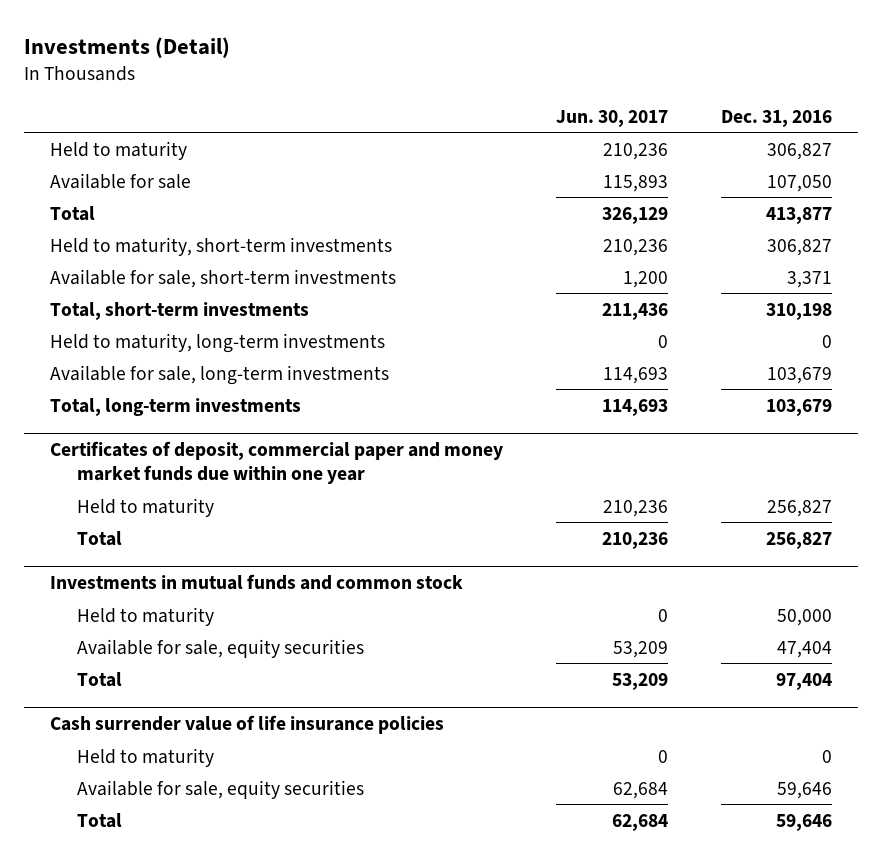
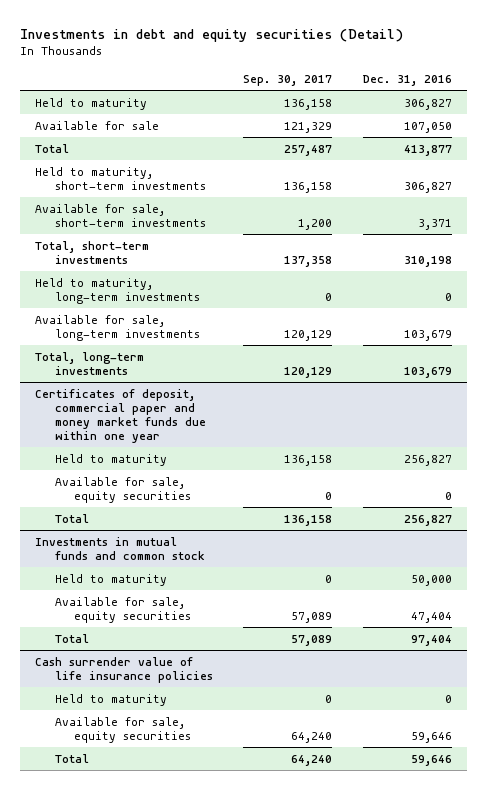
[23,37,230,59] Investments (Detail) -> [20,29,404,43] Investments in debt and equity securities (Detail)
[555,109,668,127] Jun. 30, 2017 -> none
none -> [243,75,333,87] Sep. 30, 2017
none -> [54,476,192,503] Available for sale, equity securities

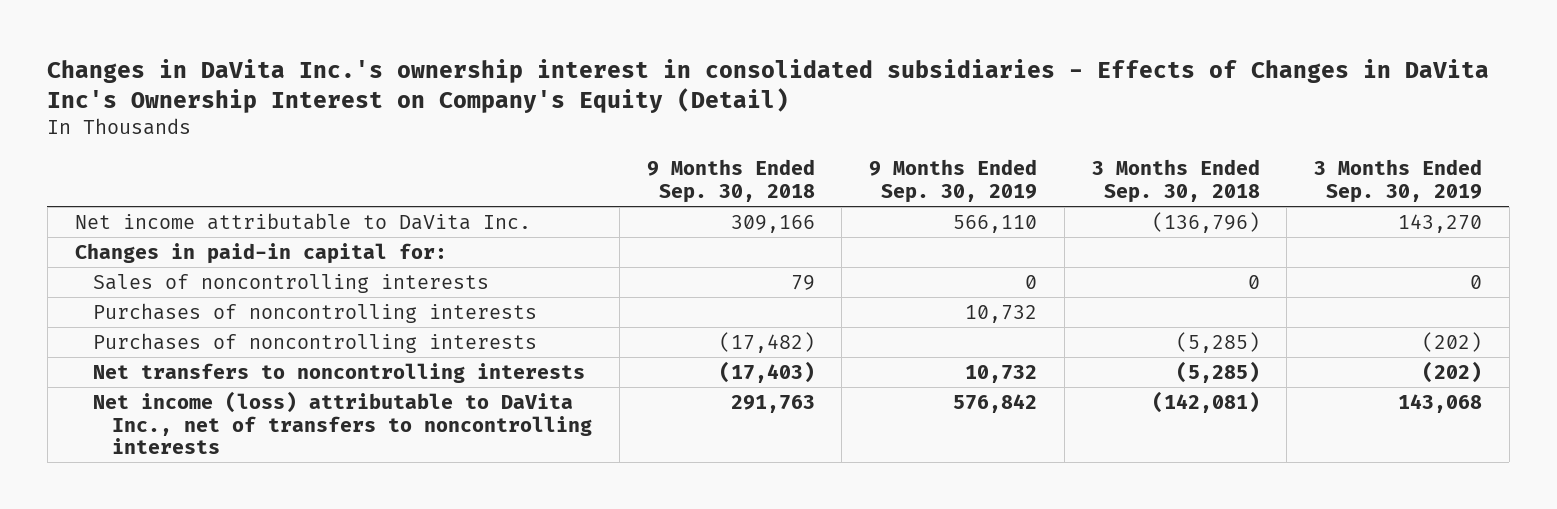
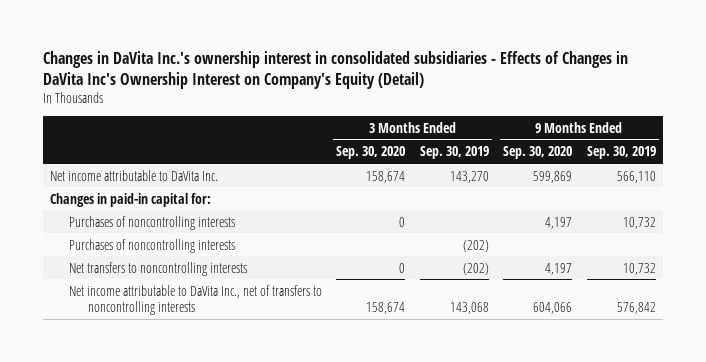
[646,159,815,204] 9 Months Ended Sep. 30, 2018 -> none
[1091,159,1260,204] 3 Months Ended Sep. 30, 2018 -> none
none -> [336,146,406,160] Sep. 30, 2020
none -> [503,146,573,160] Sep. 30, 2020
[93,273,490,293] Sales of noncontrolling interests -> none
[93,390,593,455] Net income (loss) attributable to DaVita Inc., net of transfers to noncontrolling interests -> [69,284,323,316] Net income attributable to DaVita Inc., net of transfers to noncontrolling interests

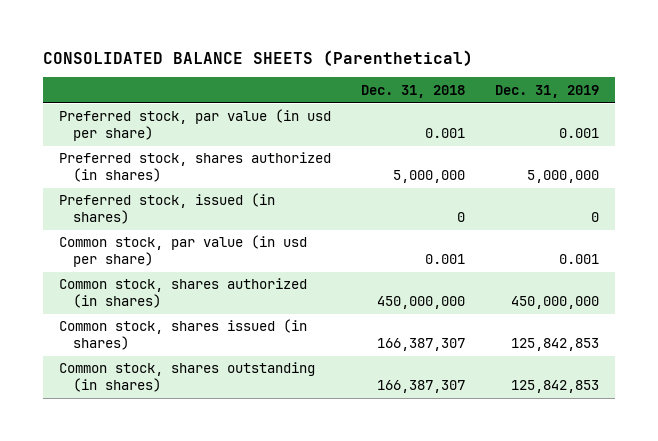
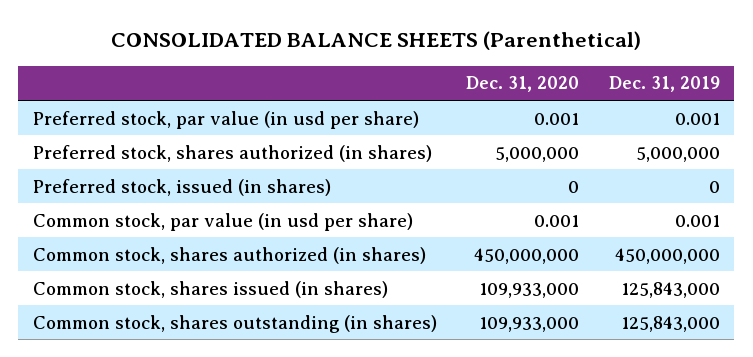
[361,84,466,98] Dec. 31, 2018 -> none
none -> [466,76,580,93] Dec. 31, 2020
[511,338,600,352] 125,842,853 -> [620,281,720,298] 125,843,000
[511,380,600,394] 125,842,853 -> [620,315,720,332] 125,843,000

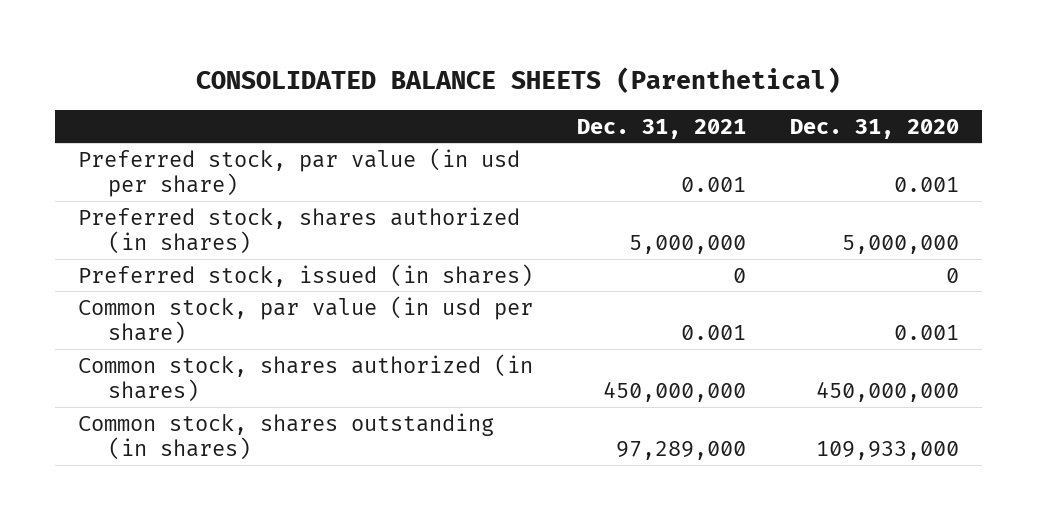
[608,76,720,93] Dec. 31, 2019 -> none
none -> [577,118,747,139] Dec. 31, 2021
[32,280,388,298] Common stock, shares issued (in shares) -> none

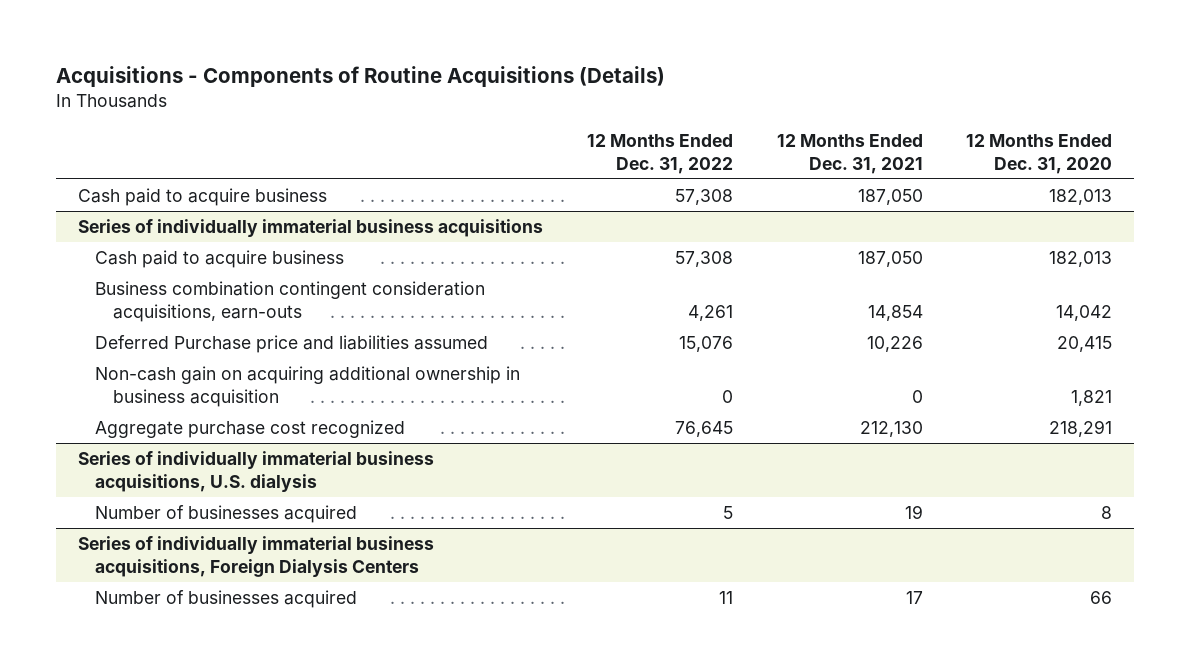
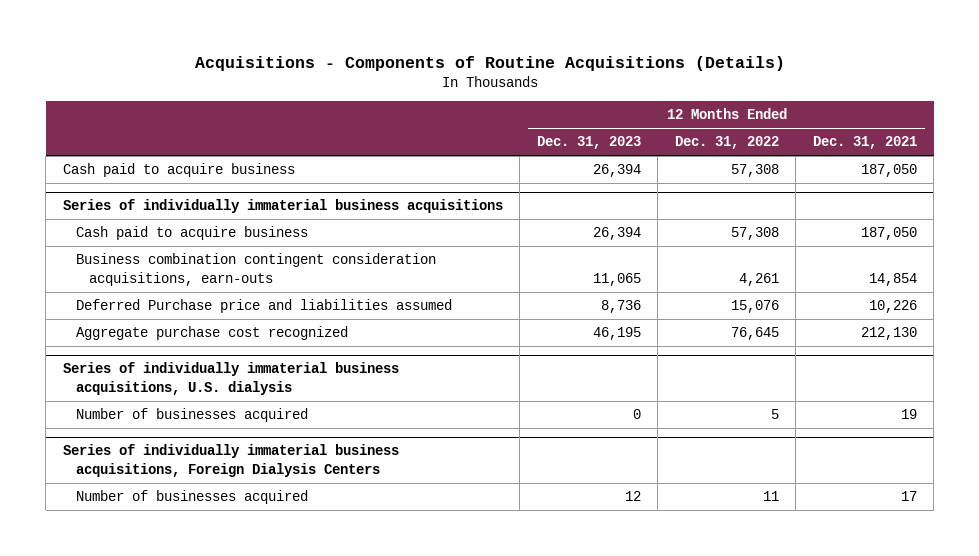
[966,133,1113,174] 12 Months Ended Dec. 31, 2020 -> none
none -> [536,136,641,150] Dec. 31, 2023
[95,366,521,407] Non-cash gain on acquiring additional ownership in business acquisition -> none

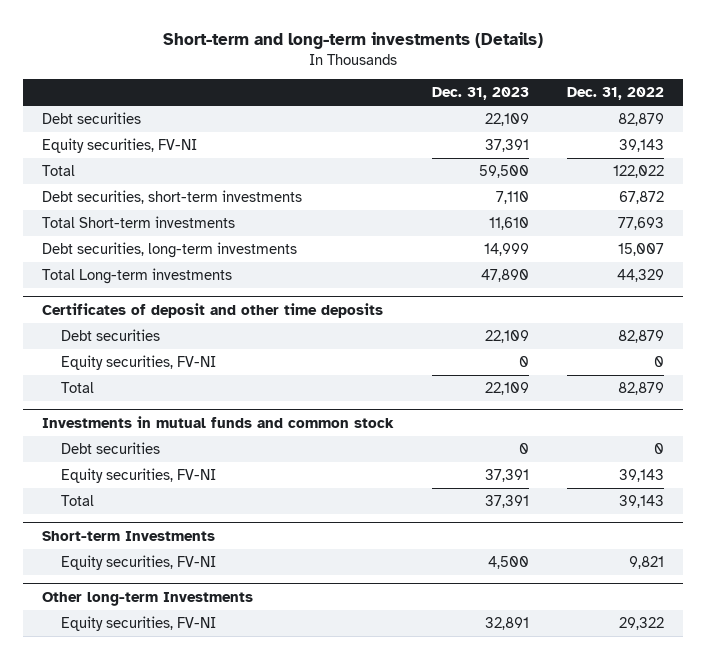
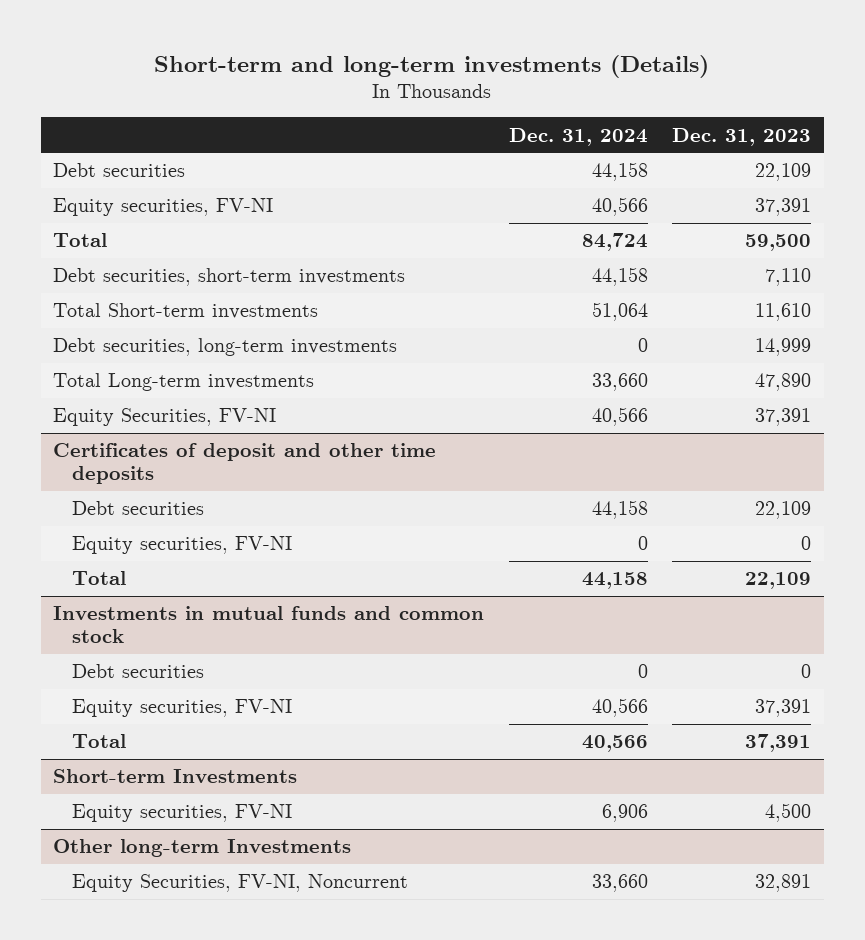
[566,87,664,101] Dec. 31, 2022 -> none
none -> [508,127,648,146] Dec. 31, 2024
none -> [53,408,277,427] Equity Securities, FV-NI
[61,615,217,631] Equity securities, FV-NI -> [72,874,409,893] Equity Securities, FV-NI, Noncurrent

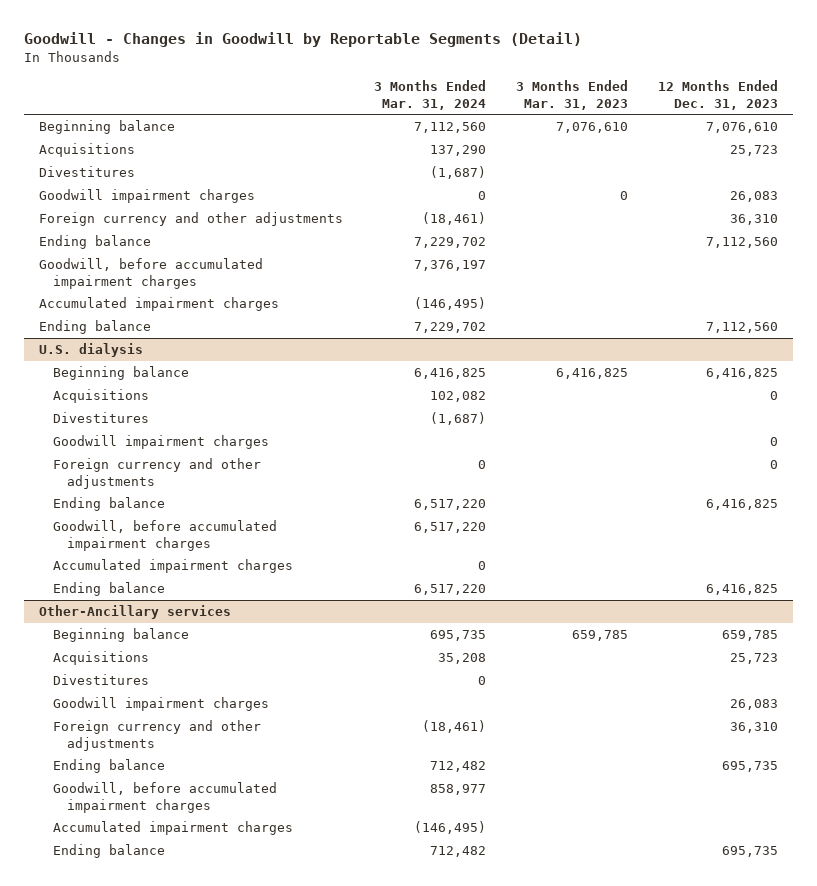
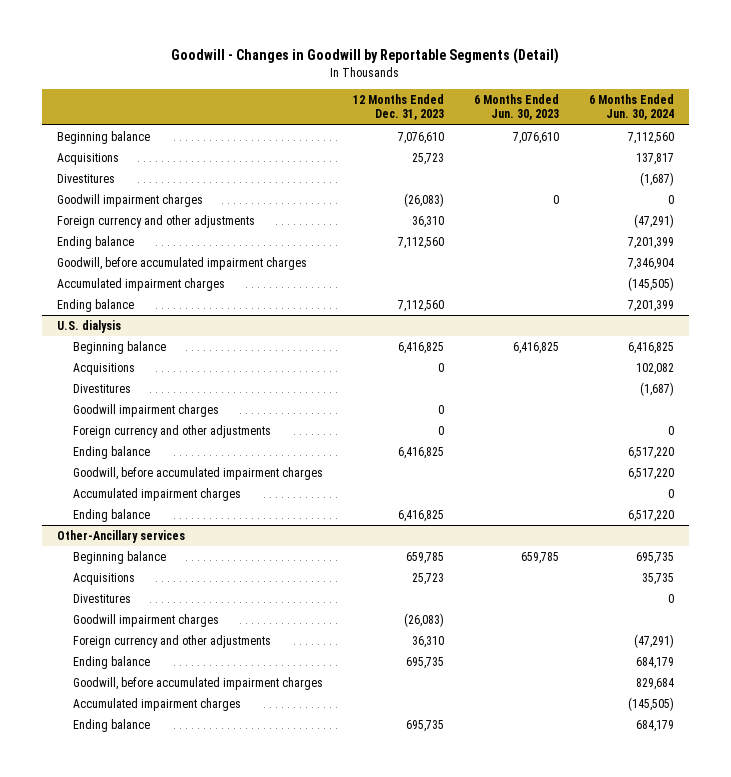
[373,80,486,110] 3 Months Ended Mar. 31, 2024 -> none
[515,80,628,110] 3 Months Ended Mar. 31, 2023 -> none
none -> [474,93,560,121] 6 Months Ended Jun. 30, 2023
none -> [589,93,675,121] 6 Months Ended Jun. 30, 2024
[729,191,778,203] 26,083 -> [404,192,445,207] (26,083)
[729,699,778,711] 26,083 -> [404,612,445,627] (26,083)

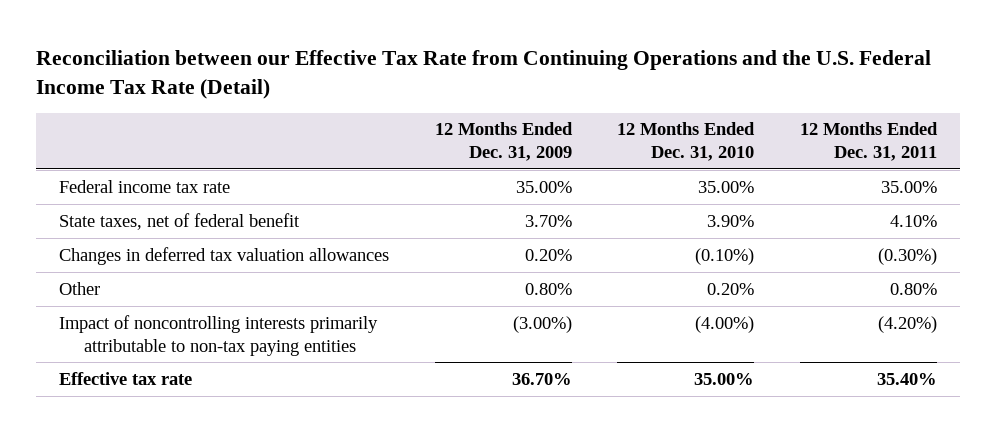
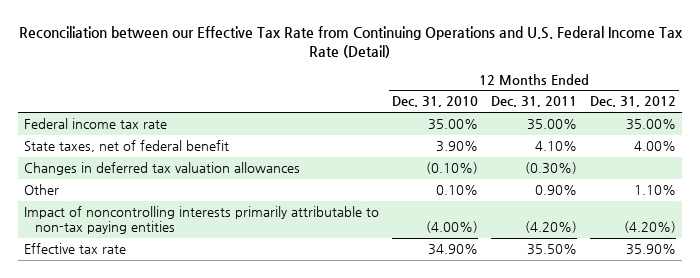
[35,49,931,99] Reconciliation between our Effective Tax Rate from Continuing Operations and the U.S. Federal Income Tax Rate (Detail) -> [18,25,683,58] Reconciliation between our Effective Tax Rate from Continuing Operations and U.S. Federal Income Tax Rate (Detail)
[434,122,573,162] 12 Months Ended Dec. 31, 2009 -> none
none -> [589,96,676,108] Dec. 31, 2012
[707,282,755,295] 0.20% -> [435,185,478,196] 0.10%
[890,282,938,295] 0.80% -> [534,185,577,196] 0.90%
[694,372,755,385] 35.00% -> [427,244,478,256] 34.90%
[877,372,938,385] 35.40% -> [526,244,577,256] 35.50%

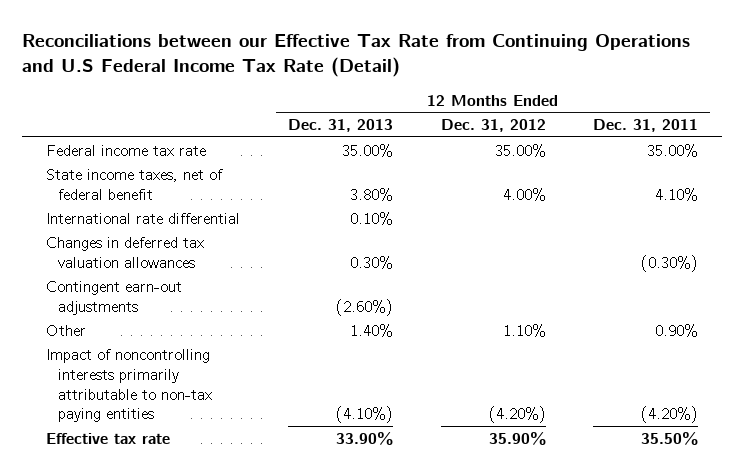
[18,25,683,58] Reconciliation between our Effective Tax Rate from Continuing Operations and U.S. Federal Income Tax Rate (Detail) -> [21,34,690,78] Reconciliations between our Effective Tax Rate from Continuing Operations and U.S Federal Income Tax Rate (Detail)
[391,96,478,108] Dec. 31, 2010 -> none
none -> [287,119,393,133] Dec. 31, 2013
[24,140,230,153] State taxes, net of federal benefit -> [45,168,223,200] State income taxes, net of federal benefit
none -> [45,212,240,224] International rate differential
none -> [45,280,182,315] Contingent earn-out adjustments

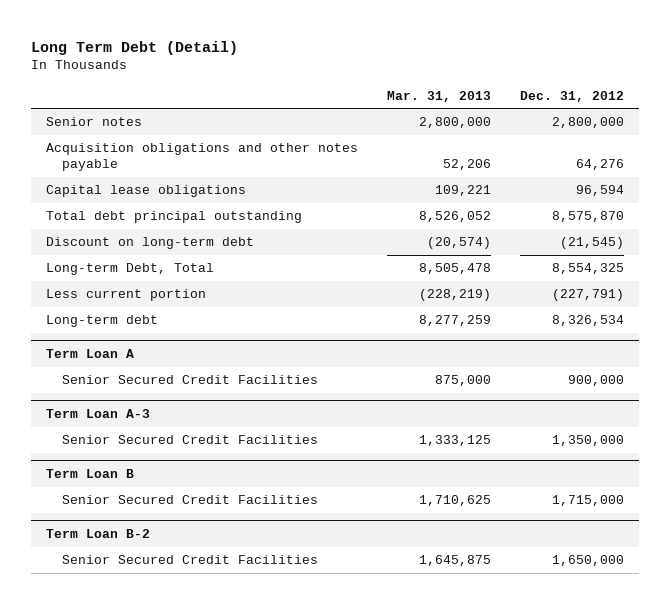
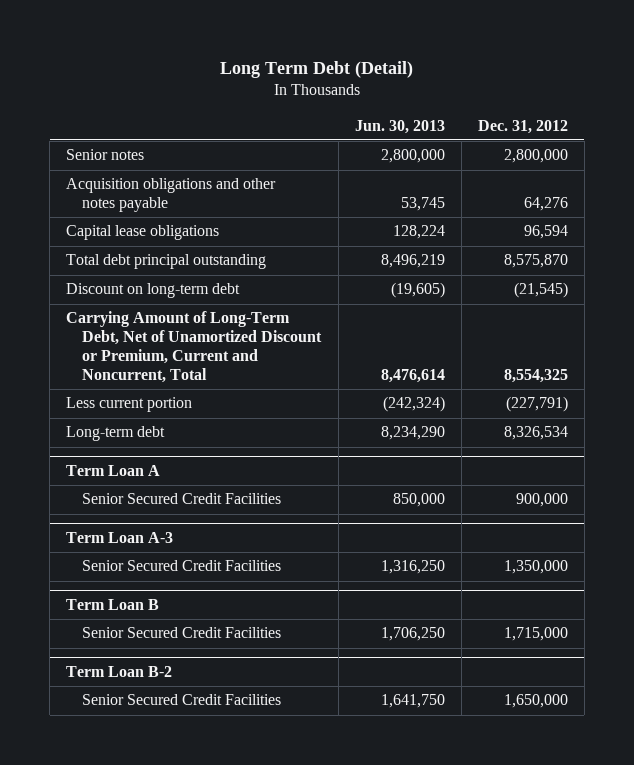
[387,90,492,102] Mar. 31, 2013 -> none
none -> [354,119,445,134] Jun. 30, 2013
[45,263,214,276] Long-term Debt, Total -> [66,311,323,383] Carrying Amount of Long-Term Debt, Net of Unamortized Discount or Premium, Current and Noncurrent, Total

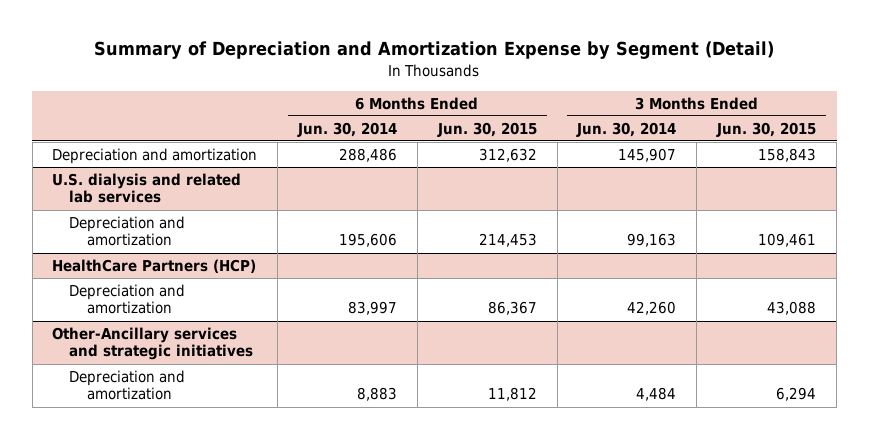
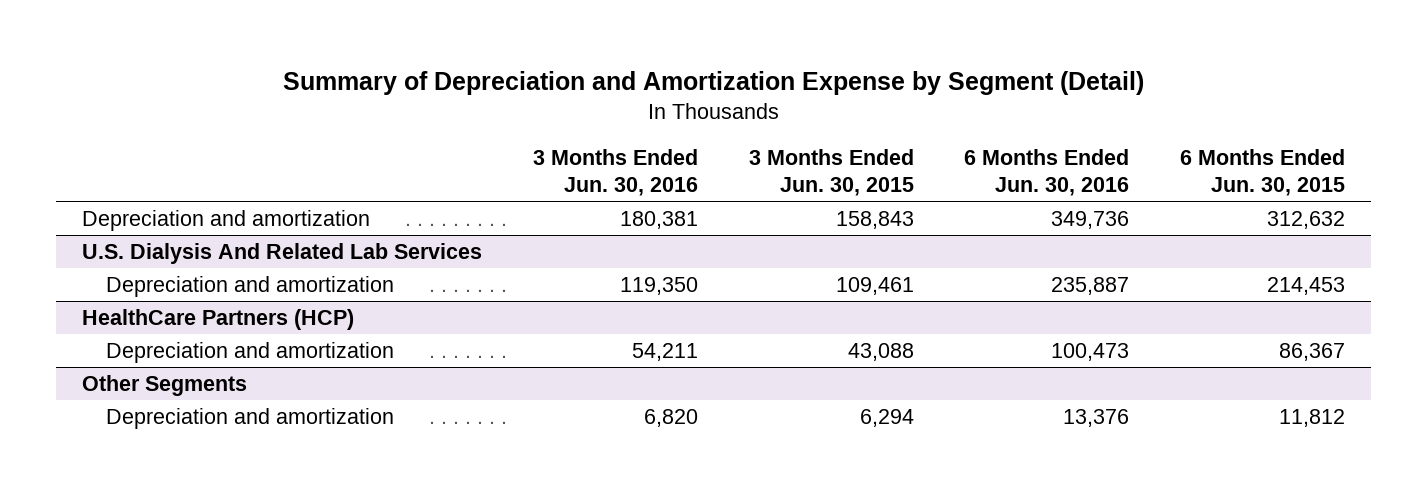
[297,121,398,137] Jun. 30, 2014 -> none
[576,121,677,137] Jun. 30, 2014 -> none
none -> [532,148,698,196] 3 Months Ended Jun. 30, 2016
none -> [964,148,1130,196] 6 Months Ended Jun. 30, 2016
[52,173,242,204] U.S. dialysis and related lab services -> [81,243,482,265] U.S. Dialysis And Related Lab Services
[52,327,254,361] Other-Ancillary services and strategic initiatives -> [81,375,247,397] Other Segments

